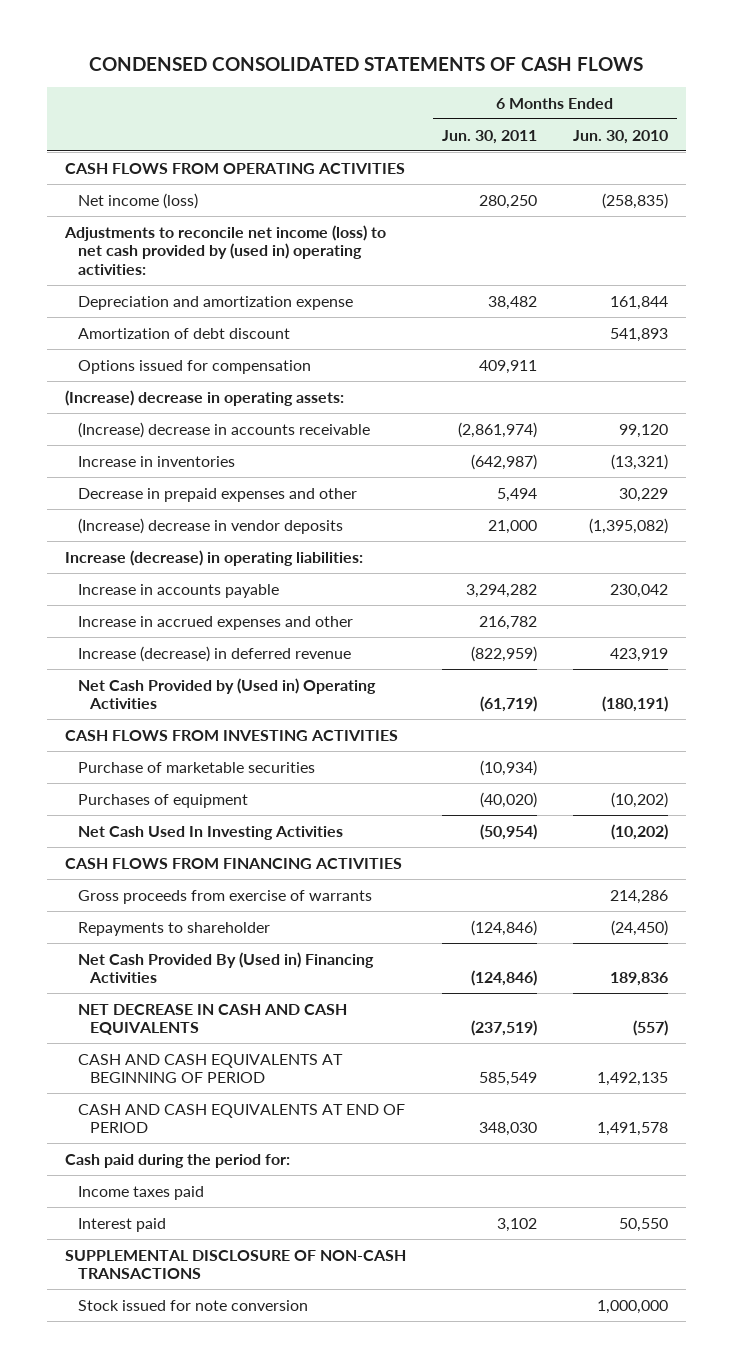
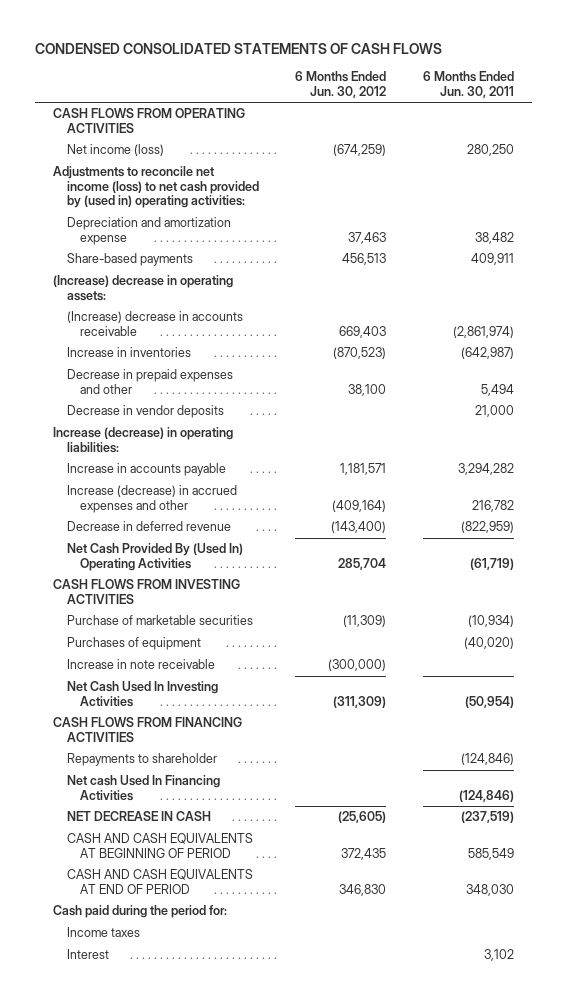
[573,129,669,144] Jun. 30, 2010 -> none
none -> [295,71,387,98] 6 Months Ended Jun. 30, 2012
[77,327,290,339] Amortization of debt discount -> none
[77,359,311,374] Options issued for compensation -> [66,253,193,267] Share-based payments
[77,517,343,534] (Increase) decrease in vendor deposits -> [66,405,224,419] Decrease in vendor deposits
[77,615,353,630] Increase in accrued expenses and other -> [66,485,237,513] Increase (decrease) in accrued expenses and other
[77,645,351,662] Increase (decrease) in deferred revenue -> [66,521,231,532] Decrease in deferred revenue
[77,677,376,710] Net Cash Provided by (Used in) Operating Activities -> [66,543,243,571] Net Cash Provided By (Used In) Operating Activities
none -> [66,659,215,670] Increase in note receivable
[77,889,372,904] Gross proceeds from exercise of warrants -> none
[77,951,374,984] Net Cash Provided By (Used in) Financing Activities -> [66,775,220,801] Net cash Used In Financing Activities
[77,1003,347,1036] NET DECREASE IN CASH AND CASH EQUIVALENTS -> [66,811,211,822] NET DECREASE IN CASH
[64,1249,406,1280] SUPPLEMENTAL DISCLOSURE OF NON-CASH TRANSACTIONS -> none
[77,1299,308,1311] Stock issued for note conversion -> none
[77,1185,204,1200] Income taxes paid -> [66,927,140,938] Income taxes
[77,1217,166,1232] Interest paid -> [66,949,109,960] Interest

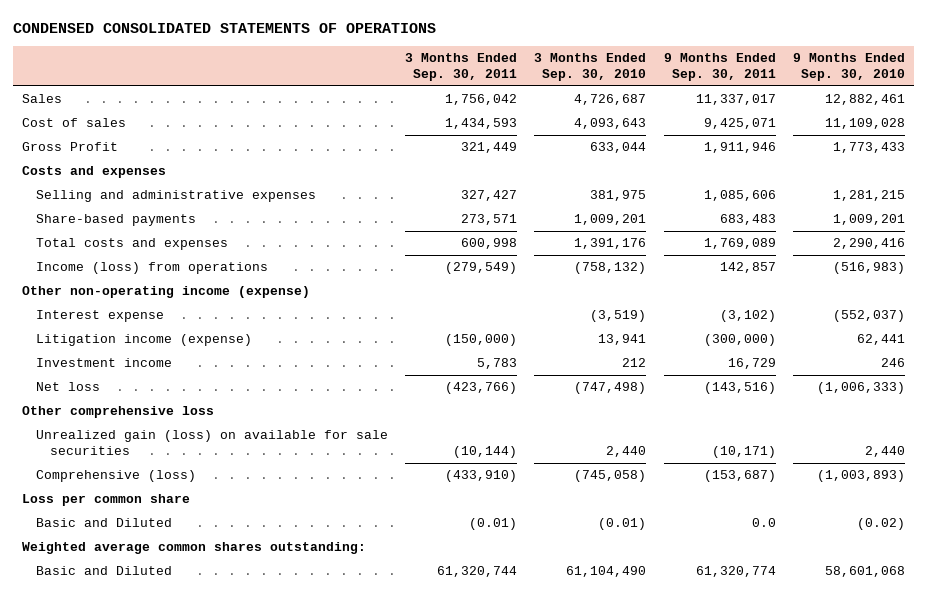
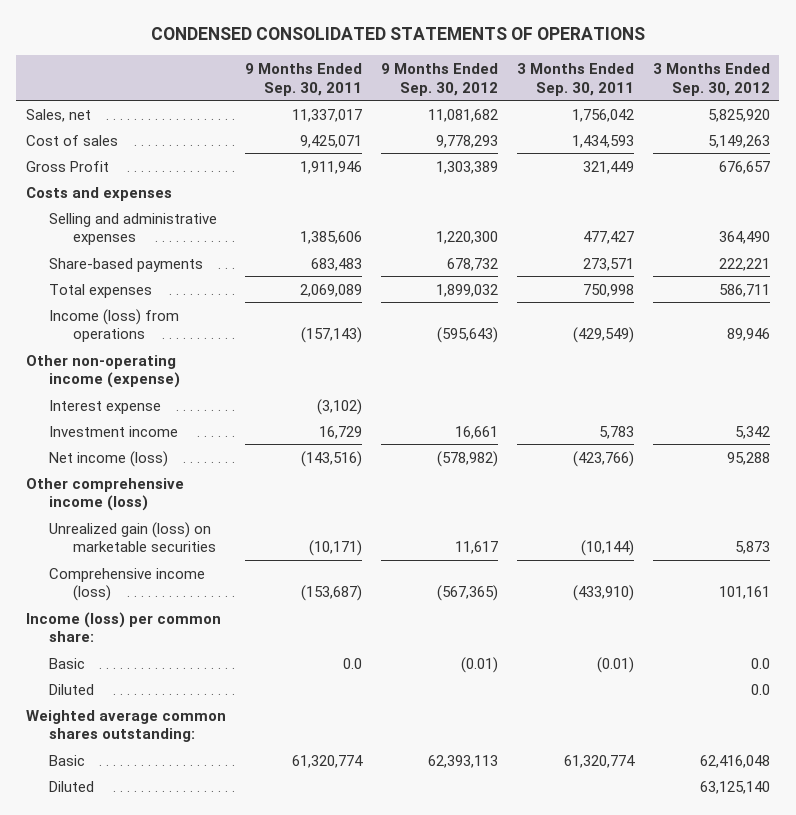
[534,52,647,82] 3 Months Ended Sep. 30, 2010 -> none
[793,52,906,82] 9 Months Ended Sep. 30, 2010 -> none
none -> [380,62,498,96] 9 Months Ended Sep. 30, 2012
none -> [652,62,770,96] 3 Months Ended Sep. 30, 2012
[21,94,62,104] Sales -> [25,108,91,122] Sales, net
[461,190,518,202] 327,427 -> [582,231,634,245] 477,427
[703,190,776,202] 1,085,606 -> [299,231,362,245] 1,385,606
[35,238,228,251] Total costs and expenses -> [49,283,153,298] Total expenses
[461,238,518,250] 600,998 -> [582,283,634,297] 750,998
[703,238,776,250] 1,769,089 -> [299,283,362,297] 2,069,089
[445,262,518,275] (279,549) -> [572,327,634,344] (429,549)
[719,262,776,274] 142,857 -> [300,327,362,344] (157,143)
[35,334,252,347] Litigation income (expense) -> none
[35,518,172,528] Basic and Diluted -> none
[35,382,100,392] Net loss -> [49,450,169,467] Net income (loss)
[21,406,214,419] Other comprehensive loss -> [25,477,184,512] Other comprehensive income (loss)
[35,430,388,456] Unrealized gain (loss) on available for sale securities -> [49,521,216,553] Unrealized gain (loss) on marketable securities
[35,470,196,483] Comprehensive (loss) -> [49,567,206,602] Comprehensive income (loss)
[21,494,190,507] Loss per common share -> [25,611,221,643] Income (loss) per common share:
none -> [49,657,86,669] Basic
none -> [49,683,95,695] Diluted
[35,566,172,576] Basic and Diluted -> none
none -> [49,754,86,766] Basic
none -> [49,780,95,792] Diluted

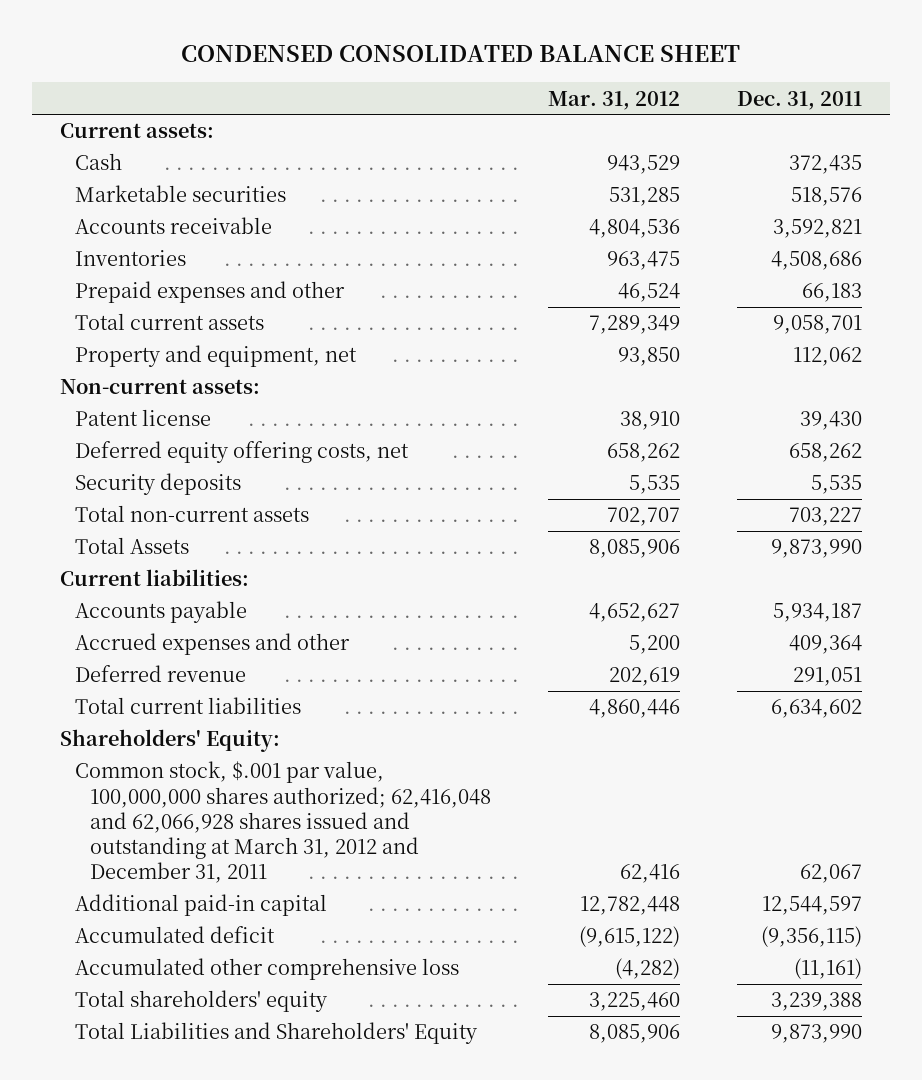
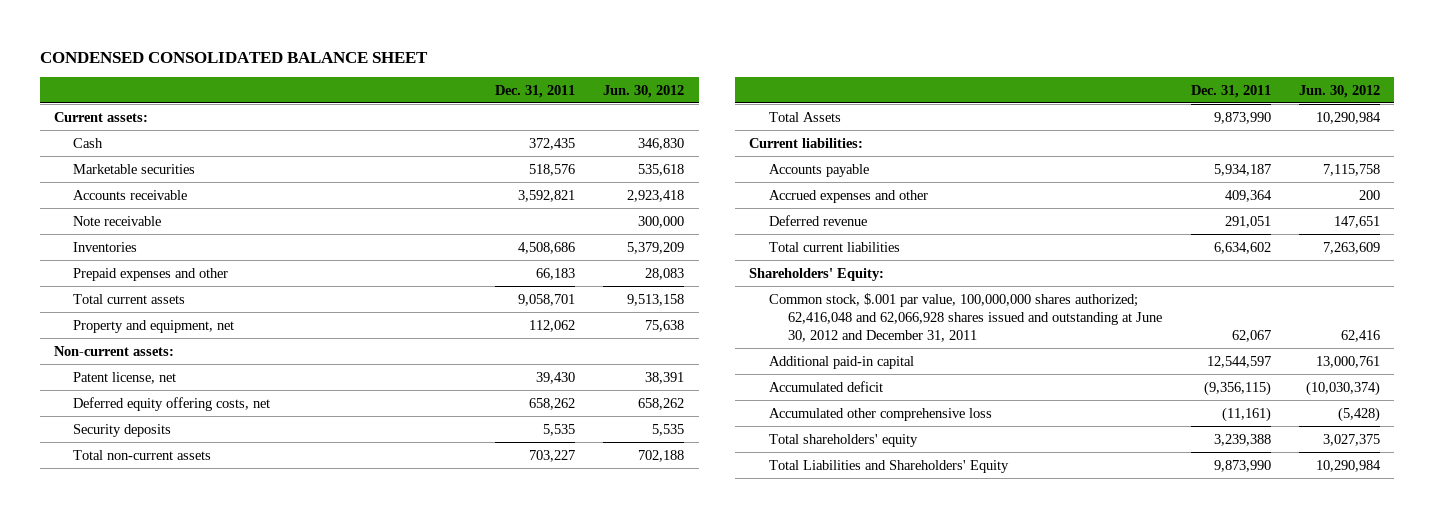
[547,90,680,110] Mar. 31, 2012 -> none
none -> [603,84,685,98] Jun. 30, 2012
none -> [73,215,162,226] Note receivable
[75,409,212,427] Patent license -> [73,371,177,384] Patent license, net
[75,761,491,884] Common stock, $.001 par value, 100,000,000 shares authorized; 62,416,048 and 62,066,928 shares issued and outstanding at March 31, 2012 and December 31, 2011 -> [768,292,1163,342] Common stock, $.001 par value, 100,000,000 shares authorized; 62,416,048 and 62,066,928 shares issued and outstanding at June 30, 2012 and December 31, 2011

